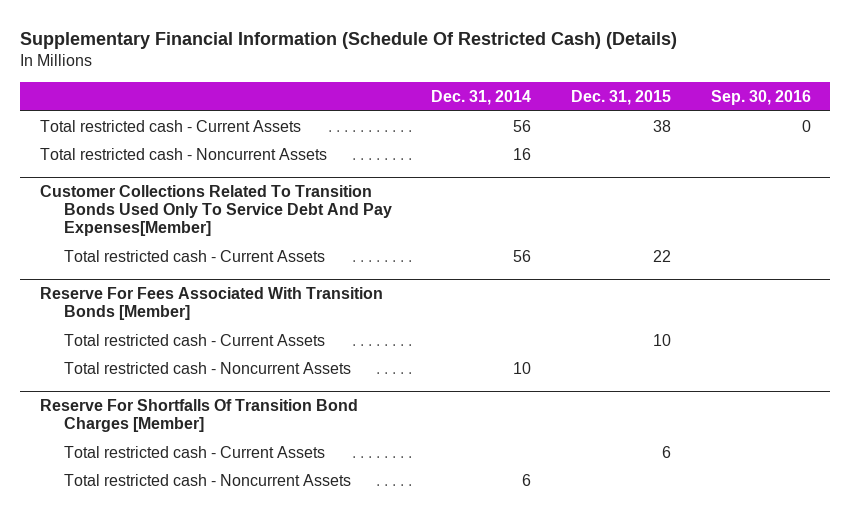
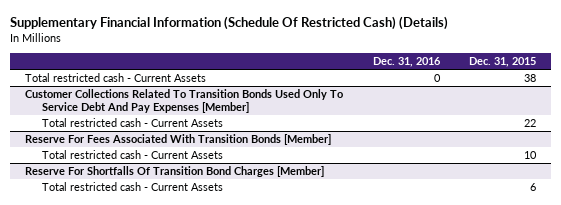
[431,89,532,105] Dec. 31, 2014 -> none
[710,89,811,105] Sep. 30, 2016 -> none
none -> [372,57,441,68] Dec. 31, 2016
[40,147,328,160] Total restricted cash - Noncurrent Assets -> none
[40,184,392,237] Customer Collections Related To Transition Bonds Used Only To Service Debt And Pay Expenses[Member] -> [24,88,343,114] Customer Collections Related To Transition Bonds Used Only To Service Debt And Pay Expenses [Member]
[63,361,351,374] Total restricted cash - Noncurrent Assets -> none
[63,473,351,486] Total restricted cash - Noncurrent Assets -> none

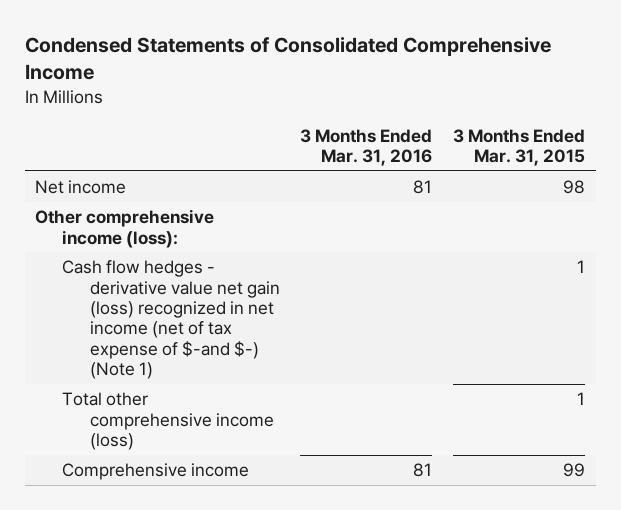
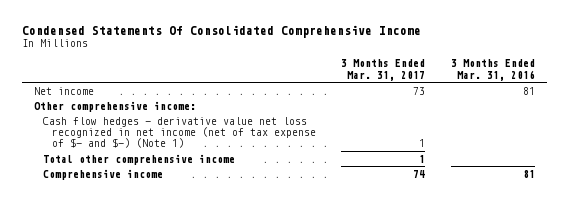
[25,37,552,81] Condensed Statements of Consolidated Comprehensive Income -> [21,25,421,39] Condensed Statements Of Consolidated Comprehensive Income
[453,128,586,167] 3 Months Ended Mar. 31, 2015 -> none
none -> [341,59,426,81] 3 Months Ended Mar. 31, 2017
[35,209,215,248] Other comprehensive income (loss): -> [34,100,197,112] Other comprehensive income:
[62,260,280,380] Cash flow hedges - derivative value net gain (loss) recognized in net income (net of tax expense of $-and $-) (Note 1) -> [43,116,316,149] Cash flow hedges - derivative value net loss recognized in net income (net of tax expense of $- and $-) (Note 1)
[62,392,274,450] Total other comprehensive income (loss) -> [43,153,236,165] Total other comprehensive income

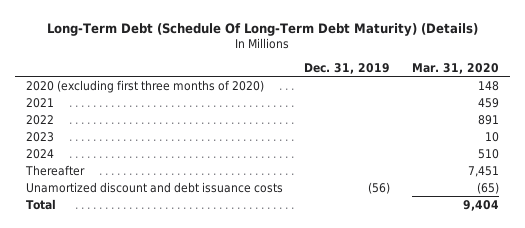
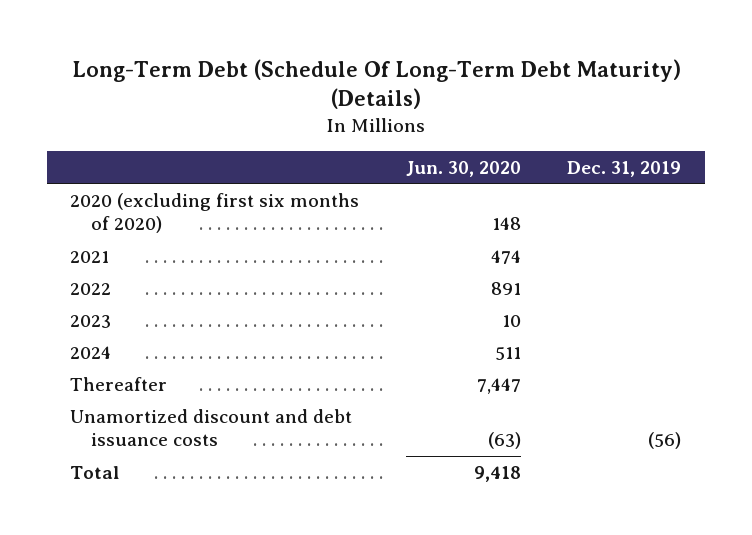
[411,62,499,74] Mar. 31, 2020 -> none
none -> [405,160,521,177] Jun. 30, 2020
[25,79,264,93] 2020 (excluding first three months of 2020) -> [70,192,360,234] 2020 (excluding first six months of 2020)

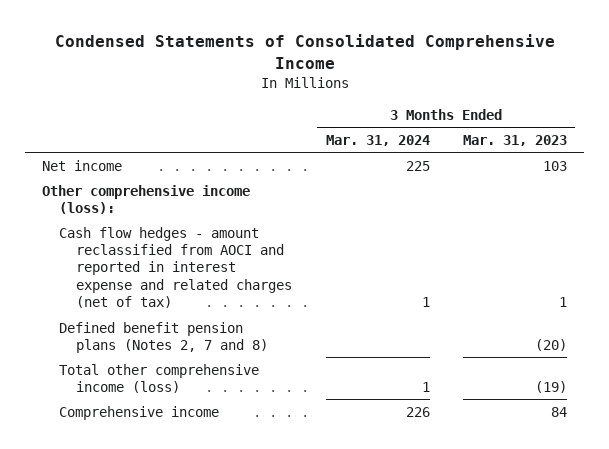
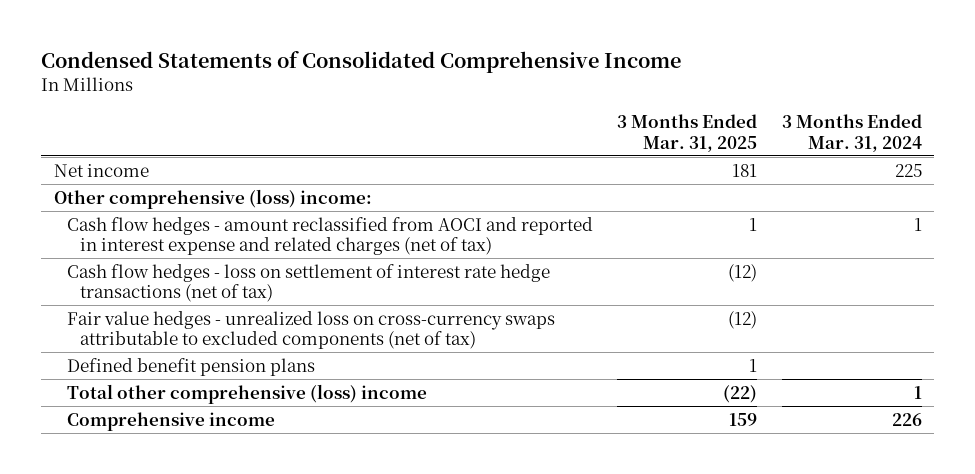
[462,134,567,146] Mar. 31, 2023 -> none
none -> [617,114,758,152] 3 Months Ended Mar. 31, 2025
[42,184,251,215] Other comprehensive income (loss): -> [53,188,372,209] Other comprehensive (loss) income:
none -> [66,263,550,302] Cash flow hedges - loss on settlement of interest rate hedge transactions (net of tax)
none -> [66,310,555,349] Fair value hedges - unrealized loss on cross-currency swaps attributable to excluded components (net of tax)
[59,321,269,354] Defined benefit pension plans (Notes 2, 7 and 8) -> [66,357,315,376] Defined benefit pension plans
[59,363,260,394] Total other comprehensive income (loss) -> [66,383,427,404] Total other comprehensive (loss) income

